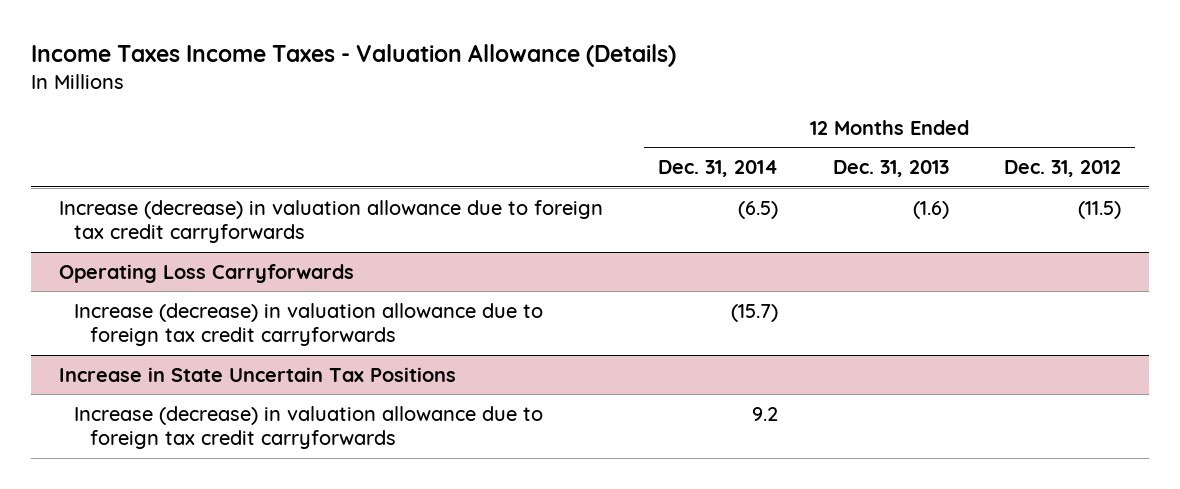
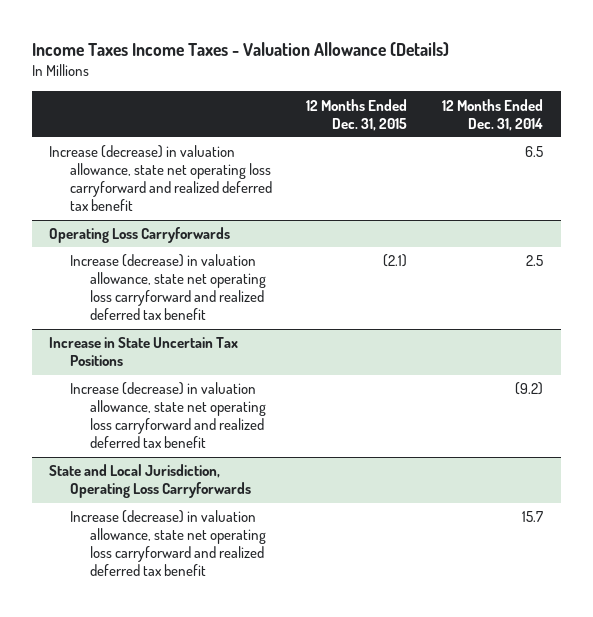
[833,160,950,178] Dec. 31, 2013 -> none
[1004,160,1122,178] Dec. 31, 2012 -> none
none -> [306,98,408,131] 12 Months Ended Dec. 31, 2015
[58,199,603,244] Increase (decrease) in valuation allowance due to foreign tax credit carryforwards -> [49,145,272,212] Increase (decrease) in valuation allowance, state net operating loss carryforward and realized deferred tax benefit
[737,200,778,219] (6.5) -> [525,146,544,158] 6.5
[74,302,544,347] Increase (decrease) in valuation allowance due to foreign tax credit carryforwards -> [69,254,266,321] Increase (decrease) in valuation allowance, state net operating loss carryforward and realized deferred tax benefit
[730,303,778,322] (15.7) -> [526,255,544,267] 2.5
[74,405,544,450] Increase (decrease) in valuation allowance due to foreign tax credit carryforwards -> [69,382,266,449] Increase (decrease) in valuation allowance, state net operating loss carryforward and realized deferred tax benefit
[751,406,778,421] 9.2 -> [515,382,544,396] (9.2)
none -> [49,464,251,499] State and Local Jurisdiction, Operating Loss Carryforwards
none -> [69,510,266,577] Increase (decrease) in valuation allowance, state net operating loss carryforward and realized deferred tax benefit

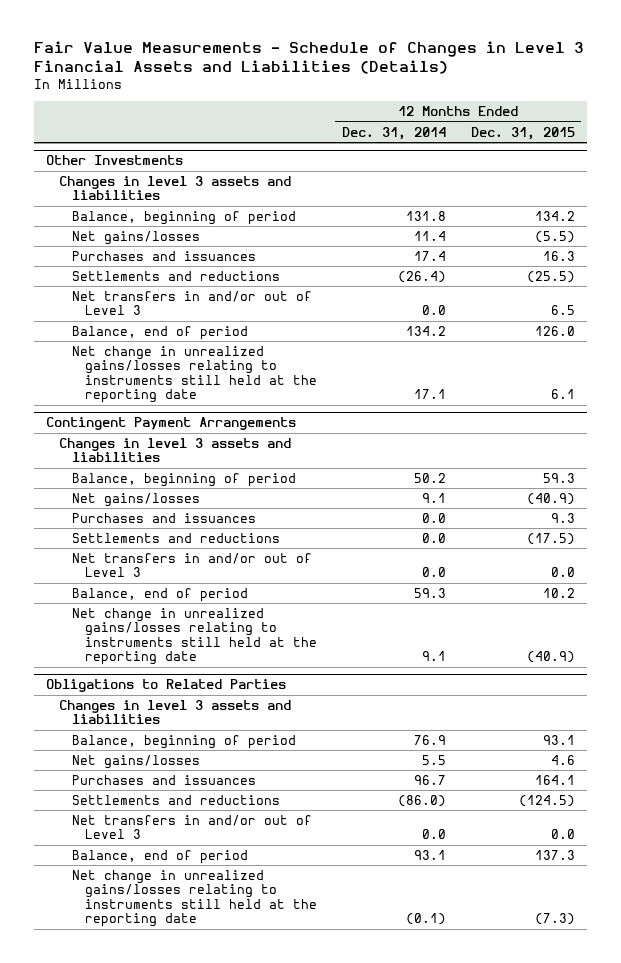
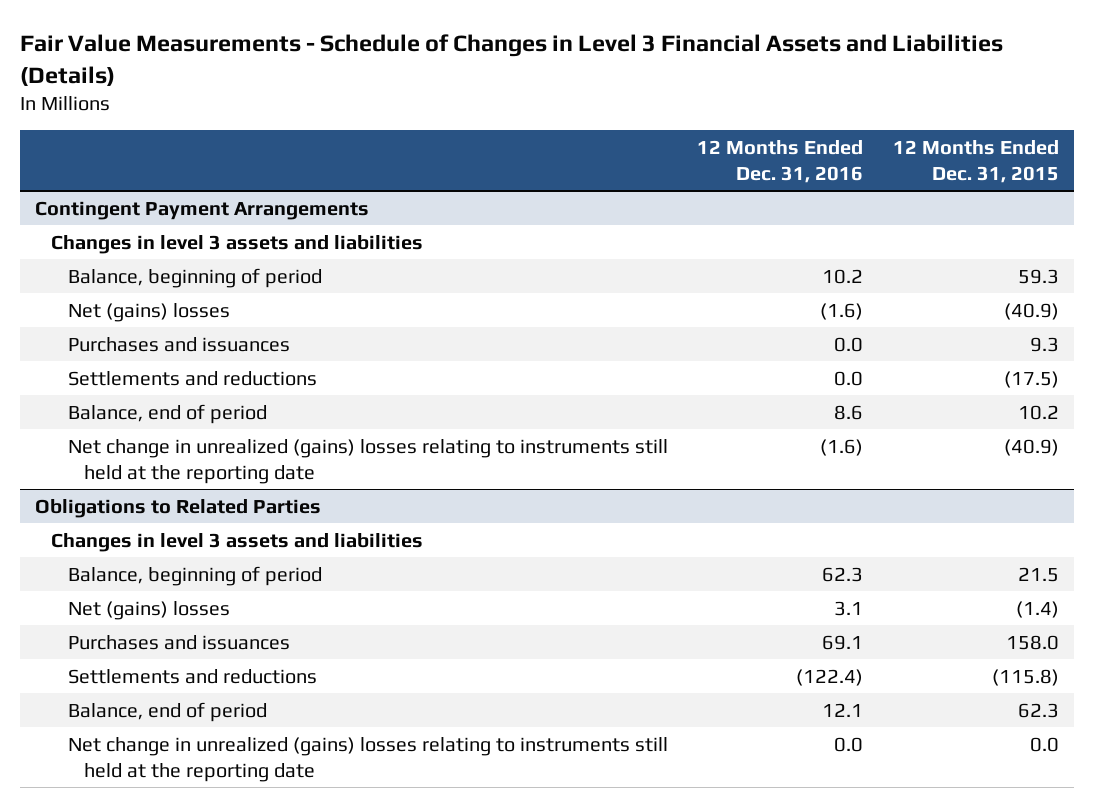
[341,126,446,140] Dec. 31, 2014 -> none
none -> [697,139,864,183] 12 Months Ended Dec. 31, 2016
[46,155,184,166] Other Investments -> none
[59,175,292,201] Changes in level 3 assets and liabilities -> none
[71,210,296,225] Balance, beginning of period -> none
[71,230,200,245] Net gains/losses -> none
[71,250,256,261] Purchases and issuances -> none
[71,270,280,281] Settlements and reductions -> none
[71,290,312,316] Net transfers in and/or out of Level 3 -> none
[71,325,248,340] Balance, end of period -> none
[71,345,317,404] Net change in unrealized gains/losses relating to instruments still held at the reporting date -> none
[71,492,200,507] Net gains/losses -> [67,302,230,322] Net (gains) losses
[71,552,312,578] Net transfers in and/or out of Level 3 -> none
[71,607,317,666] Net change in unrealized gains/losses relating to instruments still held at the reporting date -> [67,438,668,484] Net change in unrealized (gains) losses relating to instruments still held at the reporting date
[71,814,312,840] Net transfers in and/or out of Level 3 -> none
[542,734,575,745] 93.1 -> [1018,566,1060,582] 21.5
[71,754,200,769] Net gains/losses -> [67,600,230,620] Net (gains) losses
[550,754,575,765] 4.6 -> [1016,600,1060,618] (1.4)
[534,774,575,785] 164.1 -> [1006,634,1060,650] 158.0
[518,794,575,807] (124.5) -> [992,668,1060,686] (115.8)
[534,849,575,860] 137.3 -> [1018,702,1060,718] 62.3
[71,869,317,928] Net change in unrealized gains/losses relating to instruments still held at the reporting date -> [67,736,668,782] Net change in unrealized (gains) losses relating to instruments still held at the reporting date
[534,913,575,926] (7.3) -> [1030,736,1060,752] 0.0

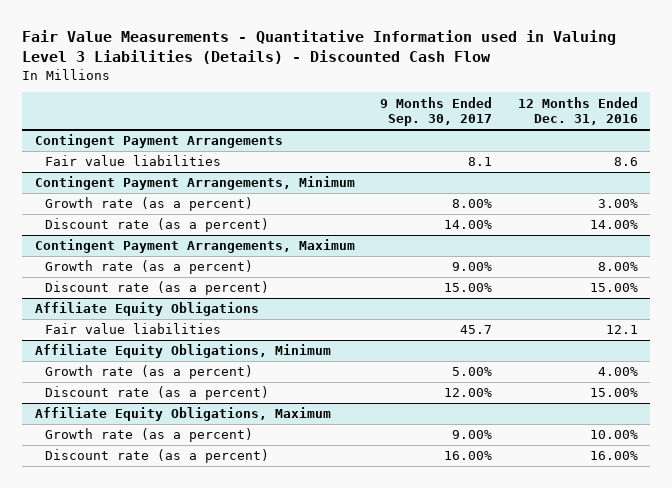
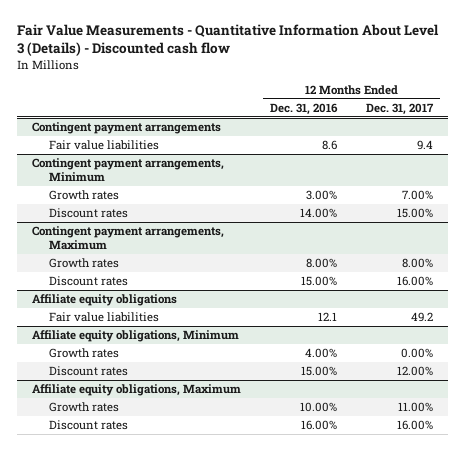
[22,30,617,65] Fair Value Measurements - Quantitative Information used in Valuing Level 3 Liabilities (Details) - Discounted Cash Flow -> [17,24,440,57] Fair Value Measurements - Quantitative Information About Level 3 (Details) - Discounted cash flow
[380,96,493,127] 9 Months Ended Sep. 30, 2017 -> none
none -> [366,103,435,116] Dec. 31, 2017
[34,134,283,149] Contingent Payment Arrangements -> [31,122,221,135] Contingent payment arrangements
[34,176,355,191] Contingent Payment Arrangements, Minimum -> [31,158,224,183] Contingent payment arrangements, Minimum
[45,197,254,212] Growth rate (as a percent) -> [49,190,120,201] Growth rates
[45,218,270,233] Discount rate (as a percent) -> [49,208,129,219] Discount rates
[34,239,355,254] Contingent Payment Arrangements, Maximum -> [31,226,224,251] Contingent payment arrangements, Maximum
[45,260,254,275] Growth rate (as a percent) -> [49,258,120,269] Growth rates
[45,281,270,296] Discount rate (as a percent) -> [49,276,129,287] Discount rates
[34,302,259,317] Affiliate Equity Obligations -> [31,294,177,307] Affiliate equity obligations
[34,344,331,359] Affiliate Equity Obligations, Minimum -> [31,330,239,343] Affiliate equity obligations, Minimum
[45,365,254,380] Growth rate (as a percent) -> [49,348,120,359] Growth rates
[45,386,270,401] Discount rate (as a percent) -> [49,366,129,377] Discount rates
[34,407,331,422] Affiliate Equity Obligations, Maximum -> [31,384,241,397] Affiliate equity obligations, Maximum
[45,428,254,443] Growth rate (as a percent) -> [49,402,120,413] Growth rates
[45,449,270,464] Discount rate (as a percent) -> [49,420,129,431] Discount rates

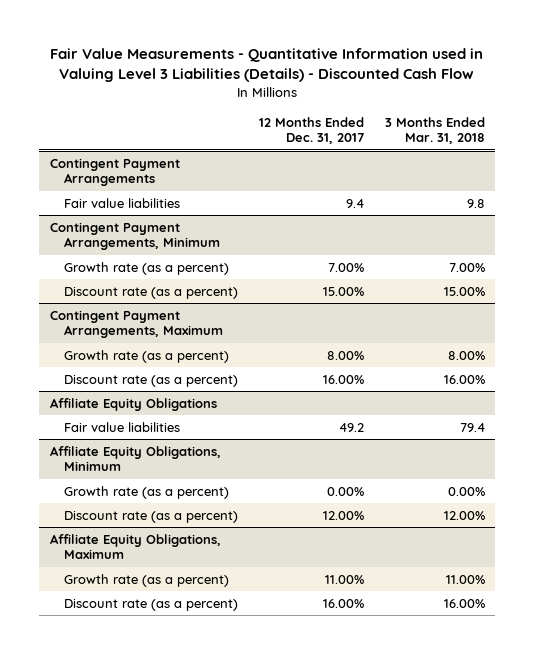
[17,24,440,57] Fair Value Measurements - Quantitative Information About Level 3 (Details) - Discounted cash flow -> [50,48,484,83] Fair Value Measurements - Quantitative Information used in Valuing Level 3 Liabilities (Details) - Discounted Cash Flow
[269,103,338,116] Dec. 31, 2016 -> none
none -> [384,116,485,145] 3 Months Ended Mar. 31, 2018
[31,122,221,135] Contingent payment arrangements -> [49,157,180,187] Contingent Payment Arrangements
[31,158,224,183] Contingent payment arrangements, Minimum -> [49,221,220,251] Contingent Payment Arrangements, Minimum
[49,190,120,201] Growth rates -> [63,261,229,275] Growth rate (as a percent)
[49,208,129,219] Discount rates -> [63,286,238,299] Discount rate (as a percent)
[31,226,224,251] Contingent payment arrangements, Maximum -> [49,309,223,339] Contingent Payment Arrangements, Maximum
[49,258,120,269] Growth rates -> [63,349,229,363] Growth rate (as a percent)
[49,276,129,287] Discount rates -> [63,374,238,387] Discount rate (as a percent)
[31,294,177,307] Affiliate equity obligations -> [49,397,217,411] Affiliate Equity Obligations
[31,330,239,343] Affiliate equity obligations, Minimum -> [49,445,221,472] Affiliate Equity Obligations, Minimum
[49,348,120,359] Growth rates -> [63,485,229,499] Growth rate (as a percent)
[49,366,129,377] Discount rates -> [63,510,238,523] Discount rate (as a percent)
[31,384,241,397] Affiliate equity obligations, Maximum -> [49,533,221,560] Affiliate Equity Obligations, Maximum
[49,402,120,413] Growth rates -> [63,573,229,587] Growth rate (as a percent)
[49,420,129,431] Discount rates -> [63,598,238,611] Discount rate (as a percent)

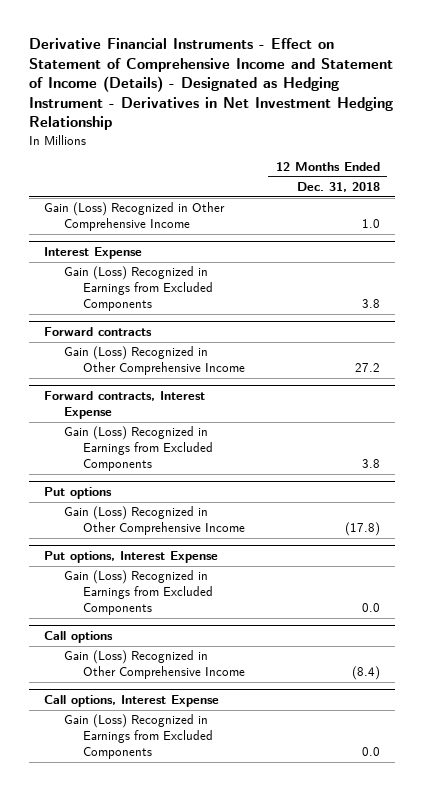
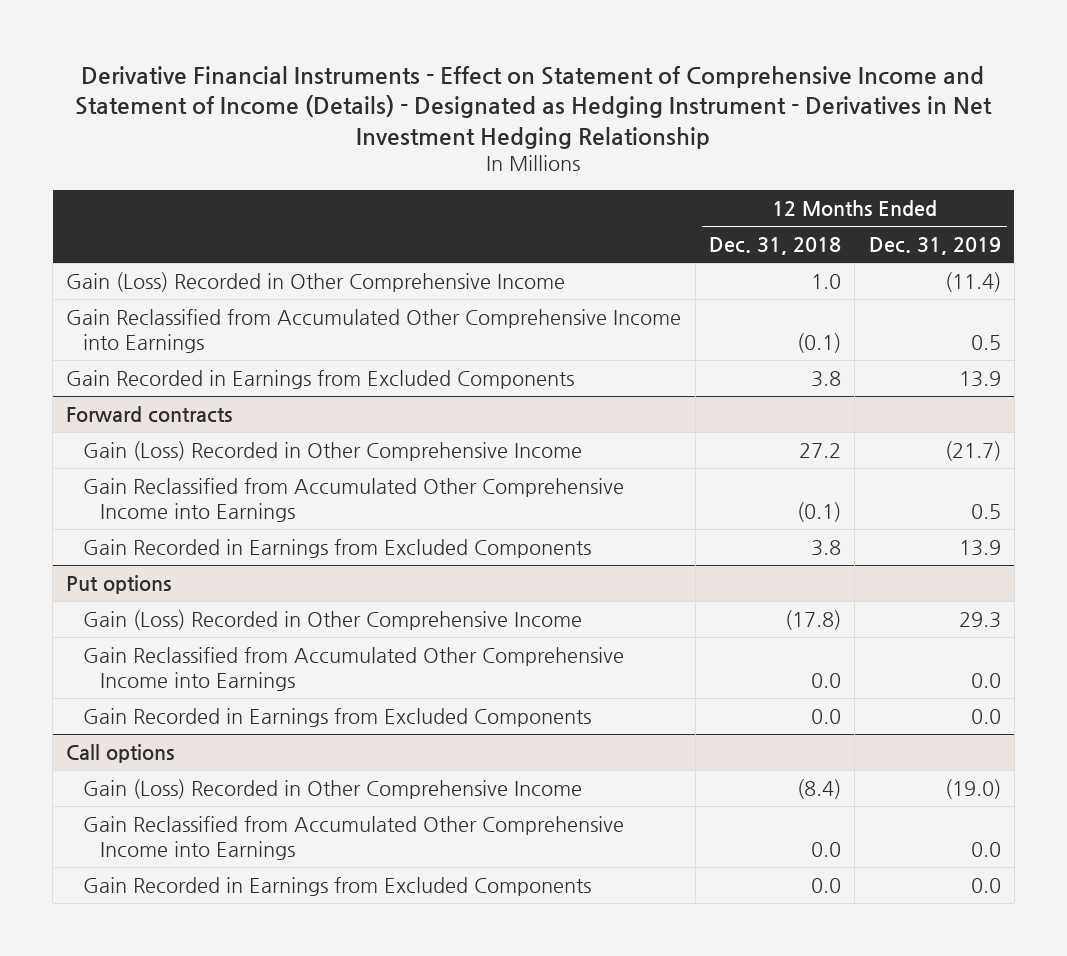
none -> [868,237,1001,256] Dec. 31, 2019
[44,247,143,260] Interest Expense -> none
[44,202,226,232] Gain (Loss) Recognized in Other Comprehensive Income -> [66,271,566,292] Gain (Loss) Recorded in Other Comprehensive Income
[63,266,214,312] Gain (Loss) Recognized in Earnings from Excluded Components -> [66,308,682,354] Gain Reclassified from Accumulated Other Comprehensive Income into Earnings
[361,299,380,309] 3.8 -> [796,333,841,354] (0.1)
none -> [66,369,575,389] Gain Recorded in Earnings from Excluded Components
[44,391,206,420] Forward contracts, Interest Expense -> none
[63,346,246,376] Gain (Loss) Recognized in Other Comprehensive Income -> [82,440,582,461] Gain (Loss) Recorded in Other Comprehensive Income
[63,426,214,472] Gain (Loss) Recognized in Earnings from Excluded Components -> [82,477,624,523] Gain Reclassified from Accumulated Other Comprehensive Income into Earnings
[361,459,380,469] 3.8 -> [796,502,841,523] (0.1)
none -> [82,538,591,558] Gain Recorded in Earnings from Excluded Components
[44,551,219,564] Put options, Interest Expense -> none
[63,506,246,536] Gain (Loss) Recognized in Other Comprehensive Income -> [82,609,582,630] Gain (Loss) Recorded in Other Comprehensive Income
[63,570,214,616] Gain (Loss) Recognized in Earnings from Excluded Components -> [82,646,624,692] Gain Reclassified from Accumulated Other Comprehensive Income into Earnings
none -> [82,707,591,727] Gain Recorded in Earnings from Excluded Components
[44,695,220,708] Call options, Interest Expense -> none
[63,650,246,680] Gain (Loss) Recognized in Other Comprehensive Income -> [82,778,582,799] Gain (Loss) Recorded in Other Comprehensive Income
[63,714,214,760] Gain (Loss) Recognized in Earnings from Excluded Components -> [82,815,624,861] Gain Reclassified from Accumulated Other Comprehensive Income into Earnings
none -> [82,876,591,896] Gain Recorded in Earnings from Excluded Components

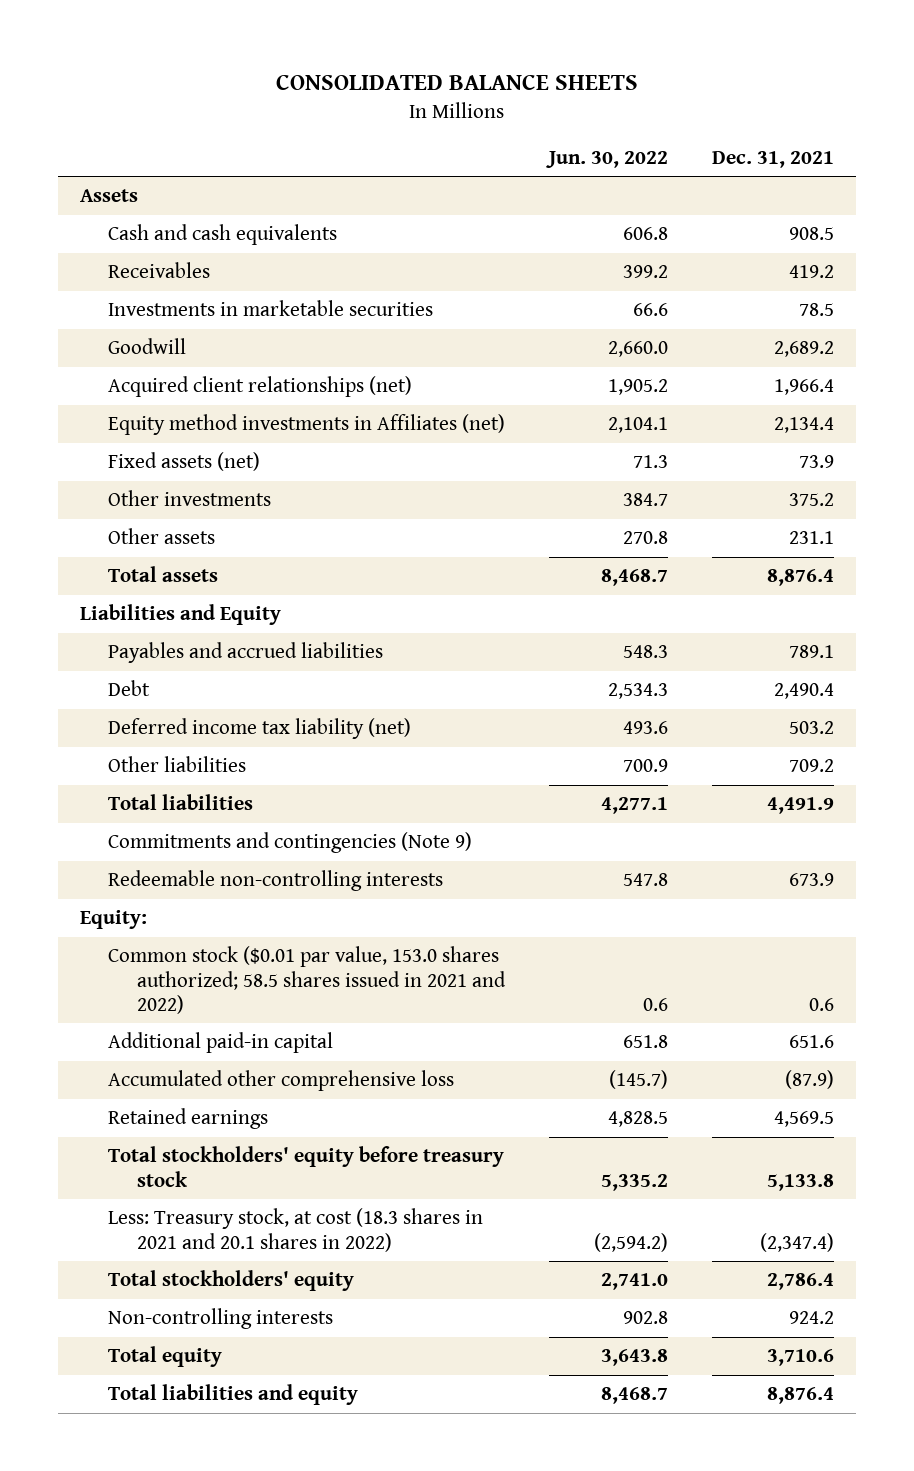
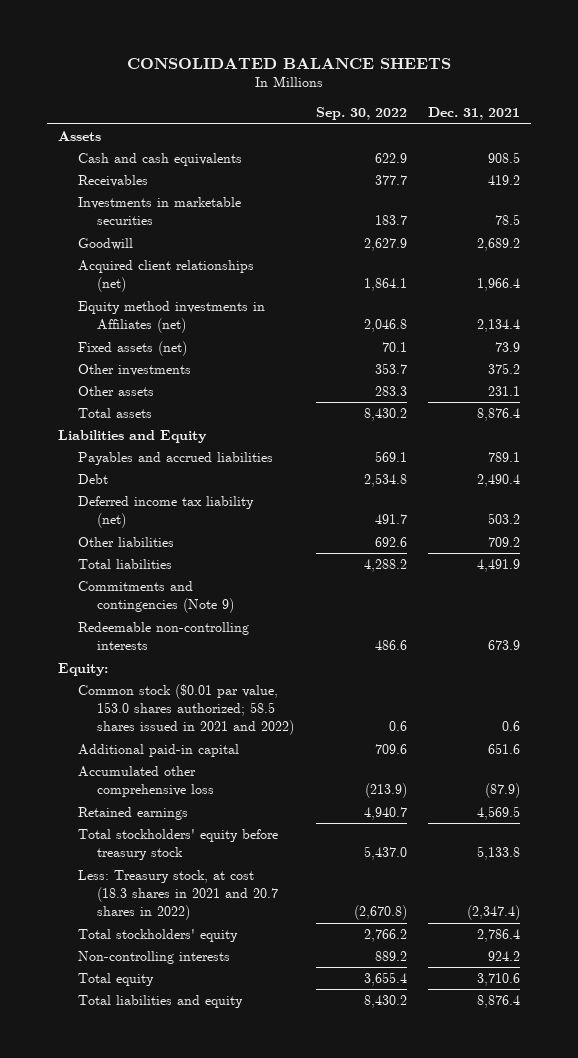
[546,150,669,168] Jun. 30, 2022 -> none
none -> [315,107,407,121] Sep. 30, 2022
[108,1208,484,1252] Less: Treasury stock, at cost (18.3 shares in 2021 and 20.1 shares in 2022) -> [77,870,279,921] Less: Treasury stock, at cost (18.3 shares in 2021 and 20.7 shares in 2022)

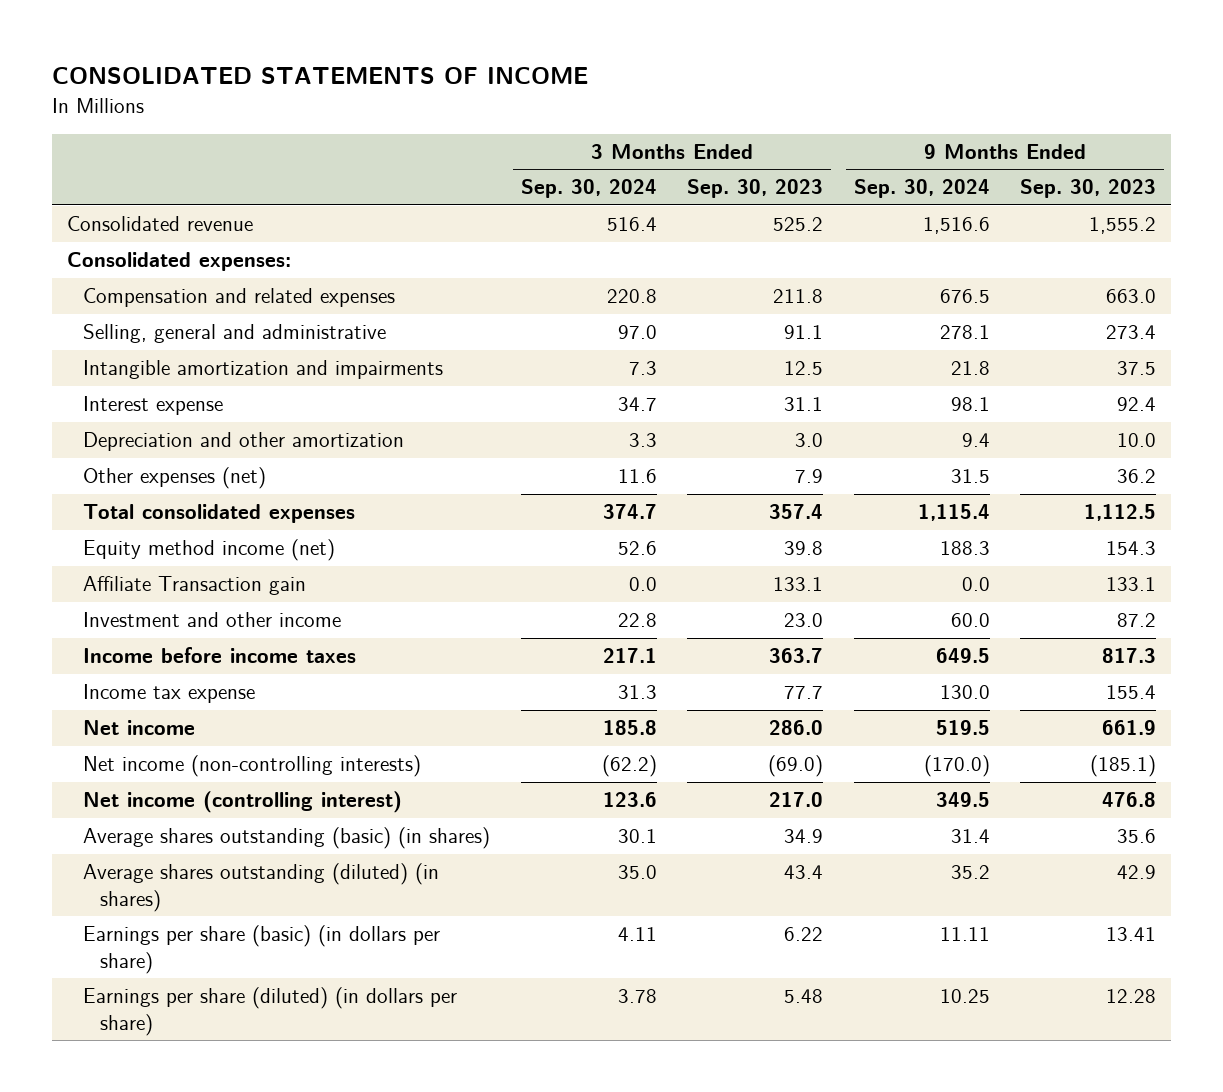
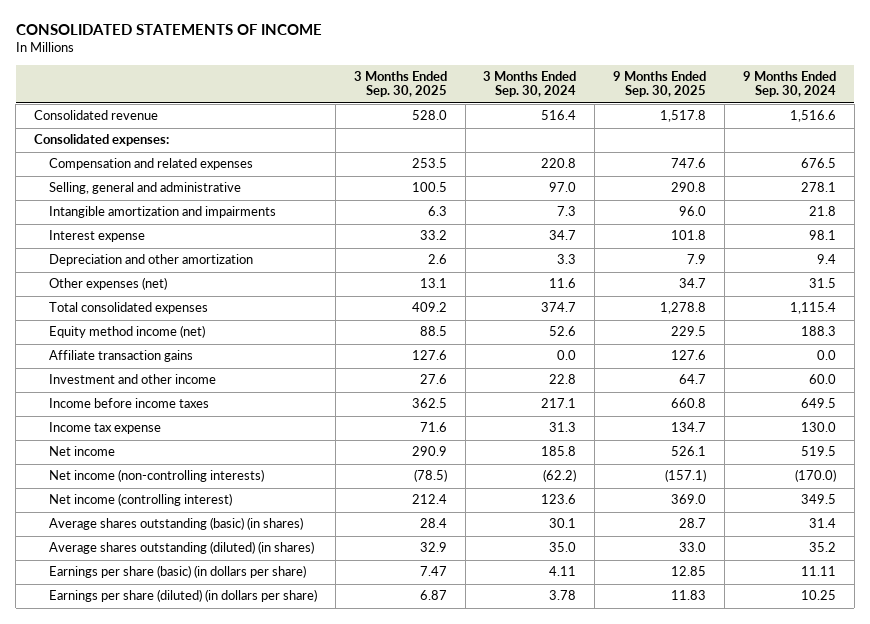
[687,179,824,199] Sep. 30, 2023 -> none
[1020,179,1157,199] Sep. 30, 2023 -> none
none -> [353,71,447,98] 3 Months Ended Sep. 30, 2025
none -> [613,71,707,98] 9 Months Ended Sep. 30, 2025
[83,576,307,596] Affiliate Transaction gain -> [49,350,194,363] Affiliate transaction gains

